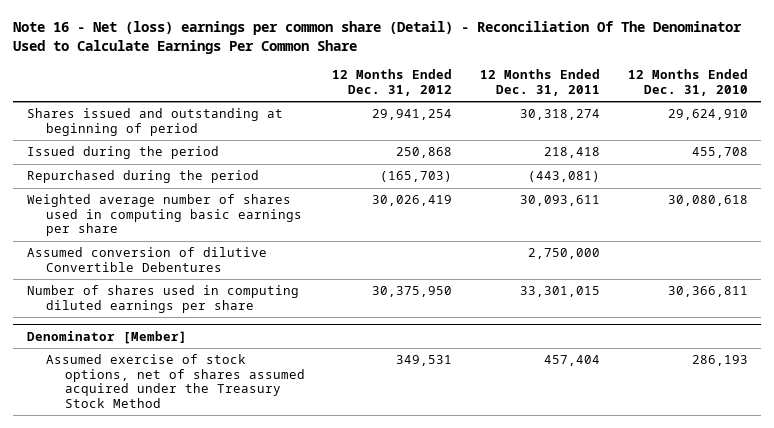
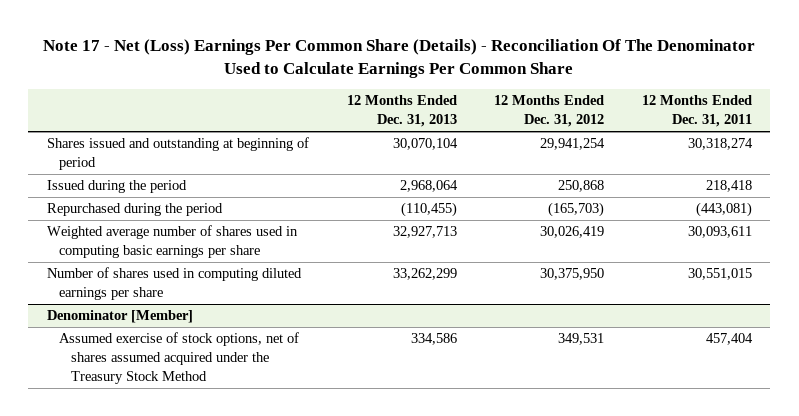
[12,20,742,54] Note 16 - Net (loss) earnings per common share (Detail) - Reconciliation Of The Denominator Used to Calculate Earnings Per Common Share -> [43,39,756,79] Note 17 - Net (Loss) Earnings Per Common Share (Details) - Reconciliation Of The Denominator Used to Calculate Earnings Per Common Share
[627,69,748,96] 12 Months Ended Dec. 31, 2010 -> none
none -> [346,95,457,128] 12 Months Ended Dec. 31, 2013
[26,247,267,272] Assumed conversion of dilutive Convertible Debentures -> none
[519,286,600,298] 33,301,015 -> [687,268,752,281] 30,551,015

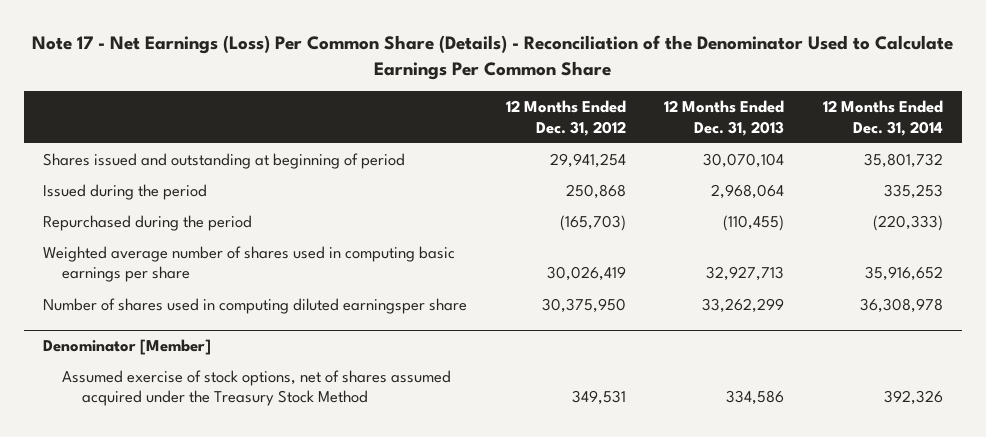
[43,39,756,79] Note 17 - Net (Loss) Earnings Per Common Share (Details) - Reconciliation Of The Denominator Used to Calculate Earnings Per Common Share -> [31,35,953,80] Note 17 - Net Earnings (Loss) Per Common Share (Details) - Reconciliation of the Denominator Used to Calculate Earnings Per Common Share
[641,95,752,128] 12 Months Ended Dec. 31, 2011 -> none
none -> [822,100,943,136] 12 Months Ended Dec. 31, 2014
[47,267,303,301] Number of shares used in computing diluted earnings per share -> [42,298,467,315] Number of shares used in computing diluted earningsper share

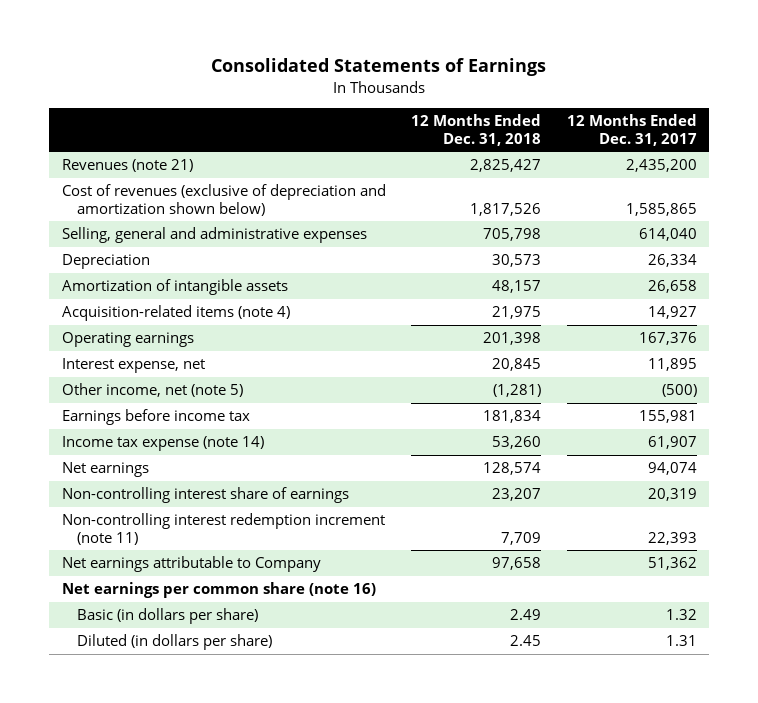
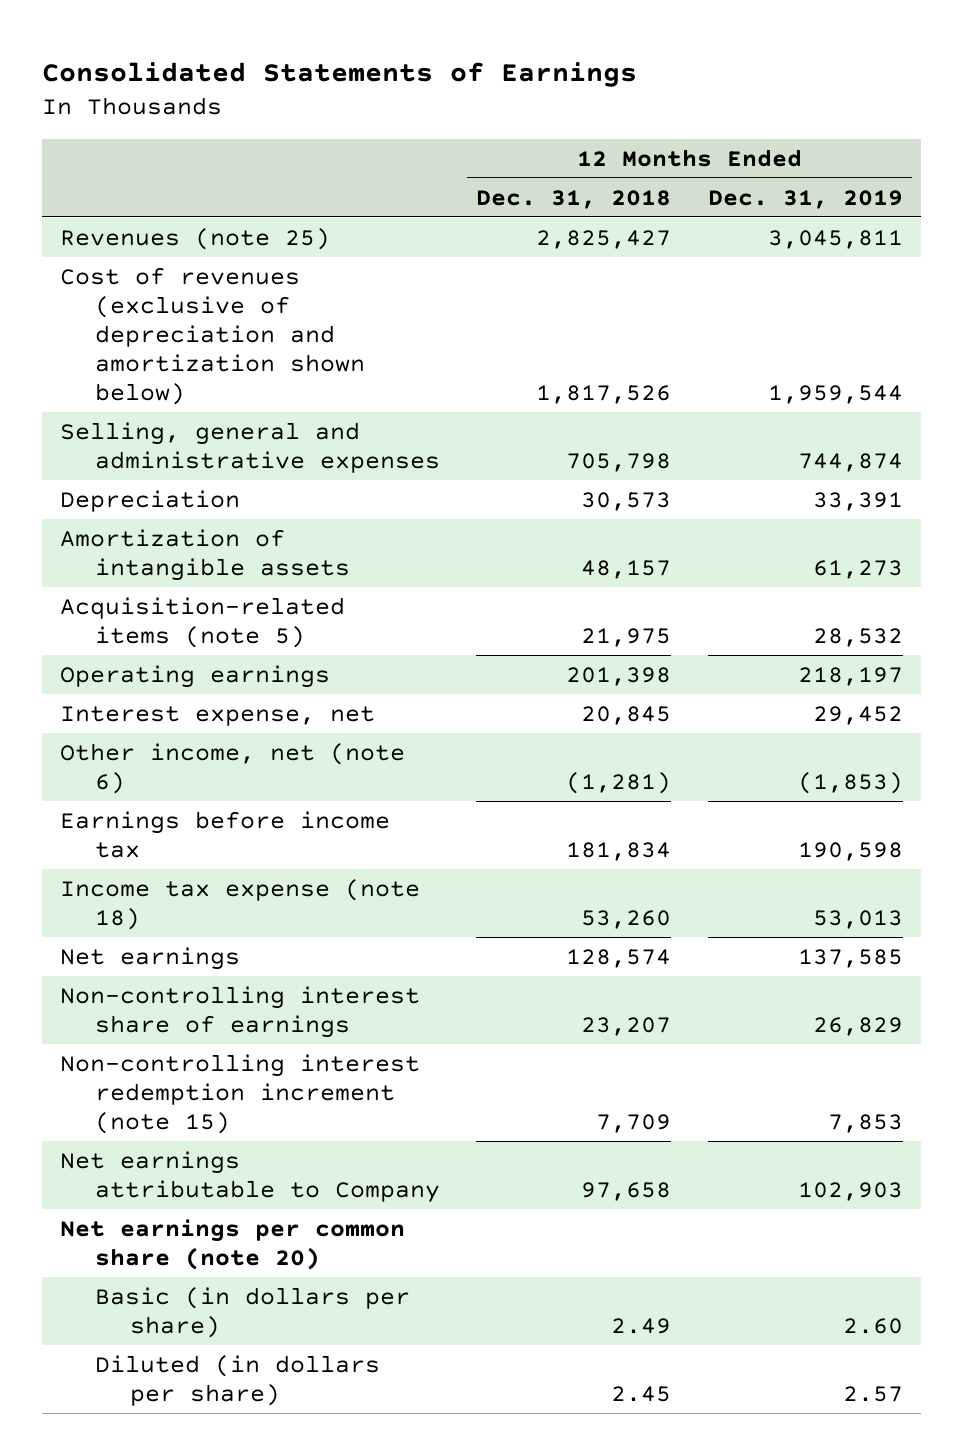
[566,113,697,146] 12 Months Ended Dec. 31, 2017 -> none
none -> [707,189,903,209] Dec. 31, 2019
[61,159,193,173] Revenues (note 21) -> [60,227,331,250] Revenues (note 25)
[61,305,290,322] Acquisition-related items (note 4) -> [60,596,346,648] Acquisition-related items (note 5)
[61,383,243,398] Other income, net (note 5) -> [60,742,406,794] Other income, net (note 6)
[61,436,264,452] Income tax expense (note 14) -> [60,878,421,930] Income tax expense (note 18)
[61,513,385,546] Non-controlling interest redemption increment (note 11) -> [60,1053,421,1134] Non-controlling interest redemption increment (note 15)
[61,582,376,599] Net earnings per common share (note 16) -> [60,1218,406,1270] Net earnings per common share (note 20)

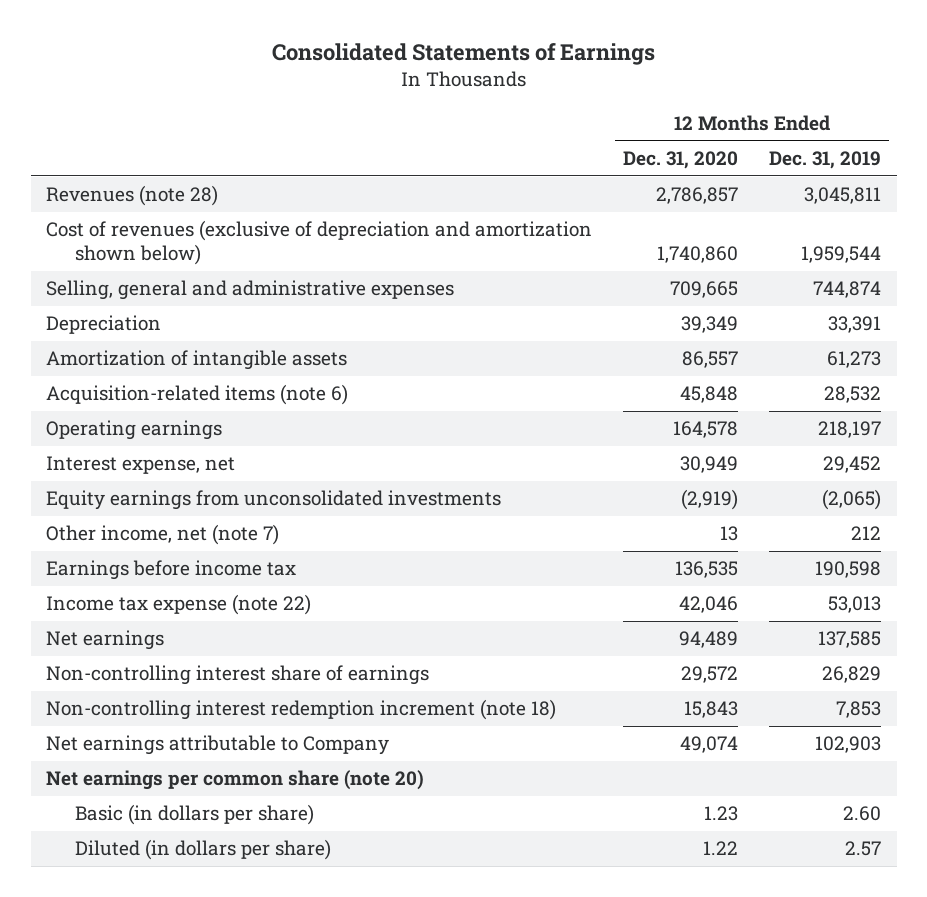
[476,189,672,209] Dec. 31, 2018 -> none
none -> [623,150,739,169] Dec. 31, 2020
[60,227,331,250] Revenues (note 25) -> [46,185,219,207] Revenues (note 28)
[60,596,346,648] Acquisition-related items (note 5) -> [46,384,349,406] Acquisition-related items (note 6)
none -> [46,490,502,511] Equity earnings from unconsolidated investments
[60,742,406,794] Other income, net (note 6) -> [46,524,280,546] Other income, net (note 7)
[797,771,903,794] (1,853) -> [851,526,882,541] 212
[60,878,421,930] Income tax expense (note 18) -> [46,594,312,616] Income tax expense (note 22)
[60,1053,421,1134] Non-controlling interest redemption increment (note 15) -> [46,699,557,721] Non-controlling interest redemption increment (note 18)

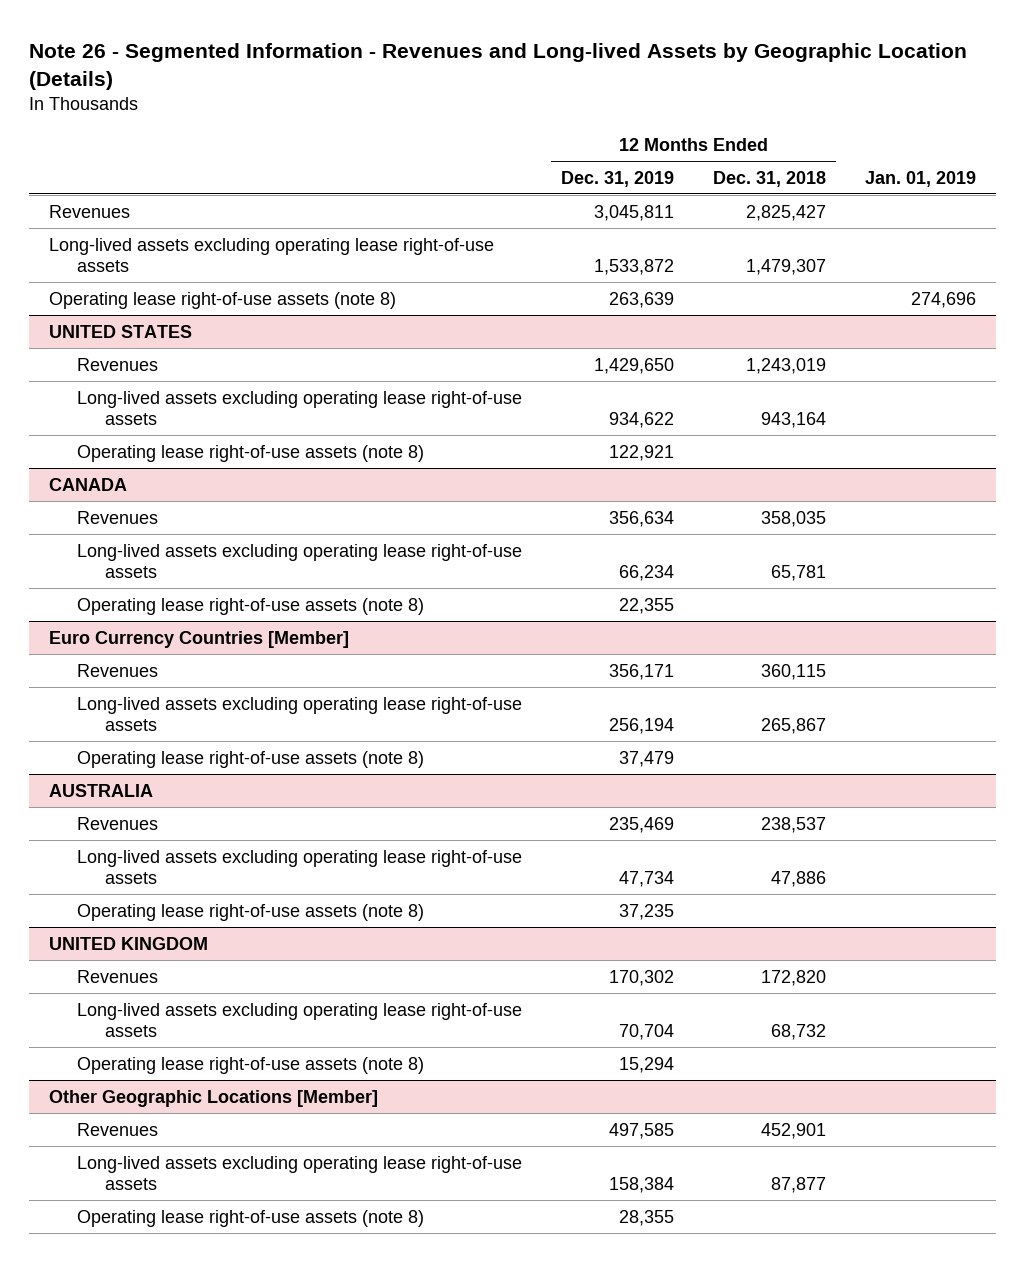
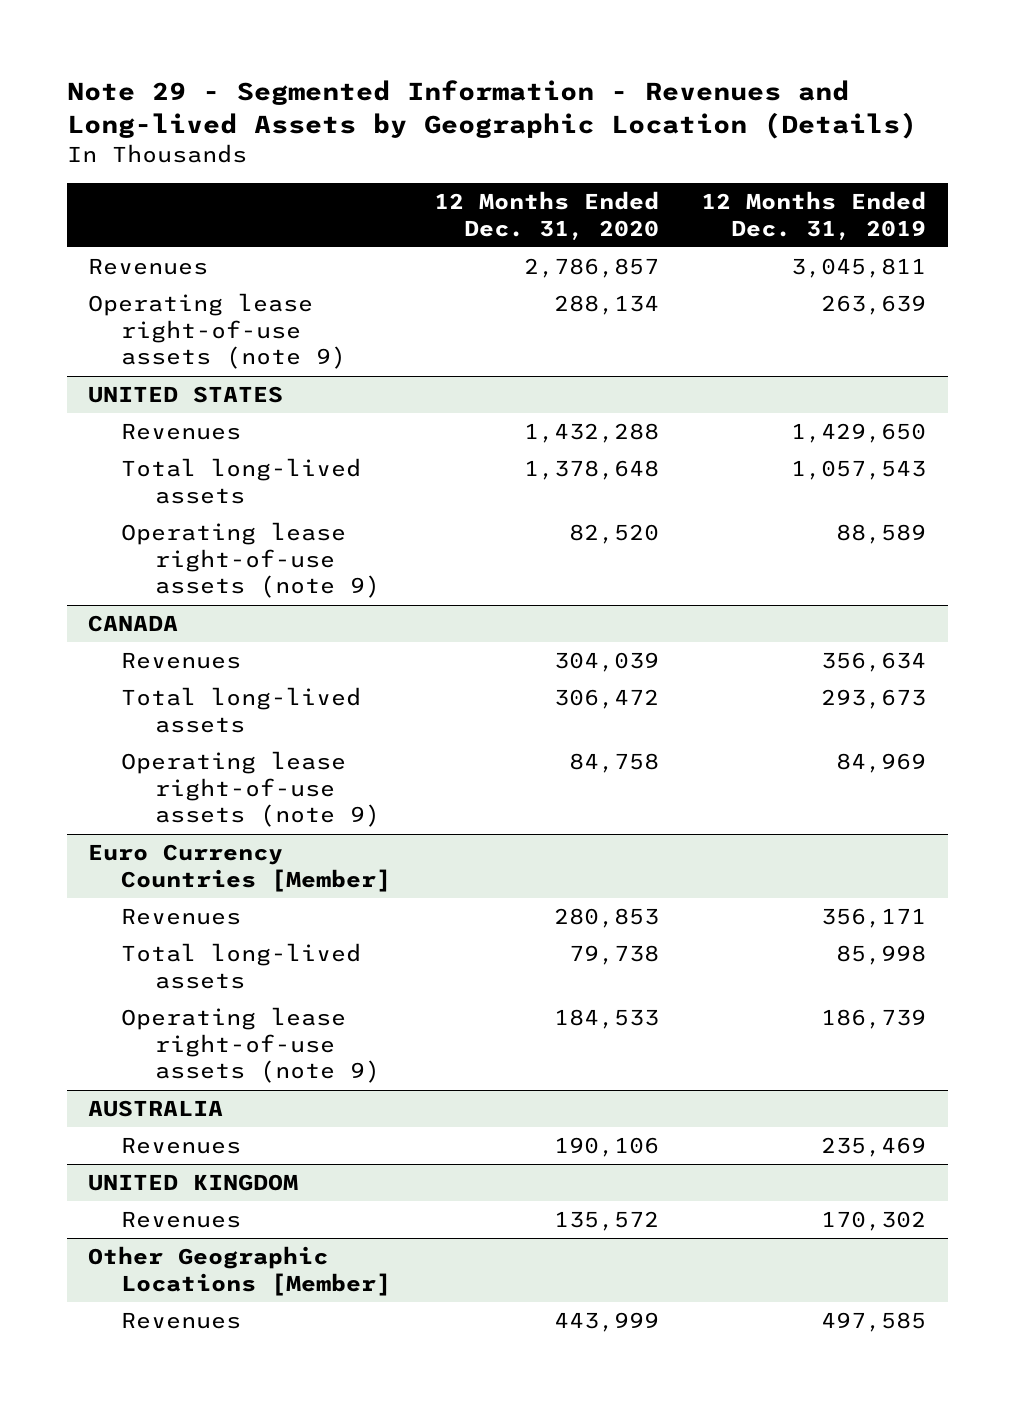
[29,42,968,90] Note 26 - Segmented Information - Revenues and Long-lived Assets by Geographic Location (Details) -> [66,79,917,139] Note 29 - Segmented Information - Revenues and Long-lived Assets by Geographic Location (Details)
[713,170,827,187] Dec. 31, 2018 -> none
[865,170,977,187] Jan. 01, 2019 -> none
none -> [433,191,659,240] 12 Months Ended Dec. 31, 2020
[49,237,495,272] Long-lived assets excluding operating lease right-of-use assets -> none
[49,291,397,309] Operating lease right-of-use assets (note 8) -> [87,293,347,370] Operating lease right-of-use assets (note 9)
[77,390,523,425] Long-lived assets excluding operating lease right-of-use assets -> [121,458,362,504] Total long-lived assets
[609,411,675,428] 934,622 -> [791,460,927,481] 1,057,543
[77,444,425,462] Operating lease right-of-use assets (note 8) -> [121,522,380,599] Operating lease right-of-use assets (note 9)
[609,444,675,461] 122,921 -> [836,524,927,545] 88,589
[77,543,523,578] Long-lived assets excluding operating lease right-of-use assets -> [121,687,362,733] Total long-lived assets
[619,564,675,581] 66,234 -> [821,689,927,710] 293,673
[77,597,425,615] Operating lease right-of-use assets (note 8) -> [121,751,380,828] Operating lease right-of-use assets (note 9)
[619,597,675,614] 22,355 -> [836,753,927,774] 84,969
[77,696,523,731] Long-lived assets excluding operating lease right-of-use assets -> [121,943,362,989] Total long-lived assets
[609,717,675,734] 256,194 -> [836,945,927,966] 85,998
[77,750,425,768] Operating lease right-of-use assets (note 8) -> [121,1007,380,1084] Operating lease right-of-use assets (note 9)
[619,750,675,767] 37,479 -> [821,1009,927,1030] 186,739
[77,849,523,884] Long-lived assets excluding operating lease right-of-use assets -> none
[77,903,425,921] Operating lease right-of-use assets (note 8) -> none
[77,1002,523,1037] Long-lived assets excluding operating lease right-of-use assets -> none
[77,1056,425,1074] Operating lease right-of-use assets (note 8) -> none
[77,1155,523,1190] Long-lived assets excluding operating lease right-of-use assets -> none
[77,1209,425,1227] Operating lease right-of-use assets (note 8) -> none

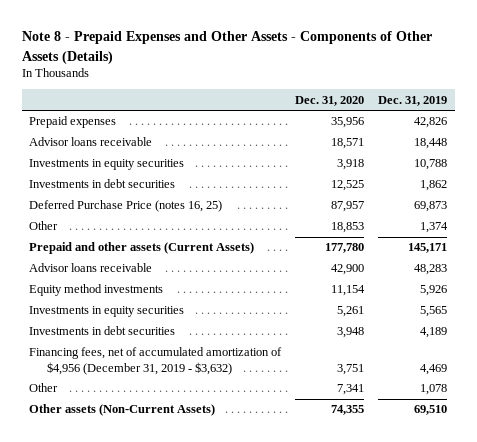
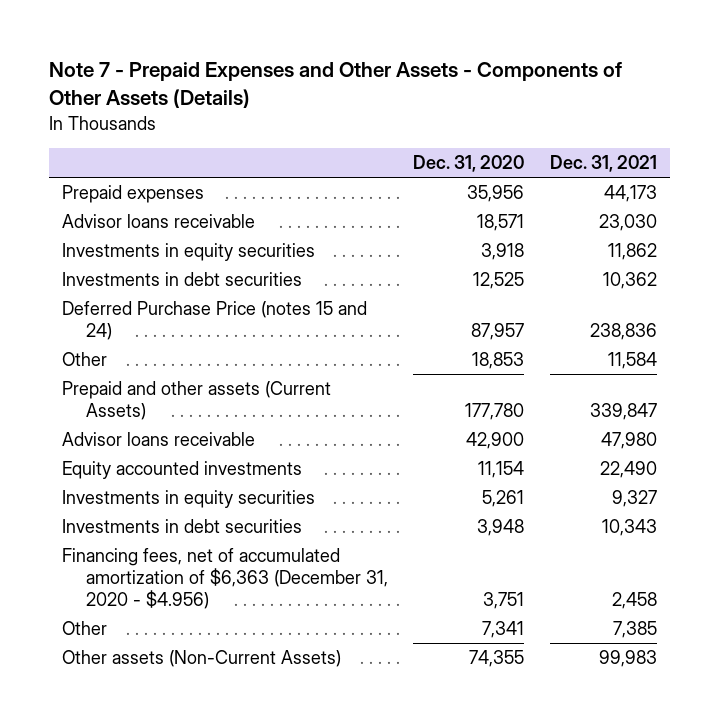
[22,31,433,64] Note 8 - Prepaid Expenses and Other Assets - Components of Other Assets (Details) -> [49,62,623,109] Note 7 - Prepaid Expenses and Other Assets - Components of Other Assets (Details)
[378,95,448,106] Dec. 31, 2019 -> none
none -> [549,154,657,172] Dec. 31, 2021
[29,200,223,213] Deferred Purchase Price (notes 16, 25) -> [62,301,368,341] Deferred Purchase Price (notes 15 and 24)
[29,284,164,297] Equity method investments -> [62,461,303,480] Equity accounted investments
[29,347,283,375] Financing fees, net of accumulated amortization of $4,956 (December 31, 2019 - $3,632) -> [62,548,388,610] Financing fees, net of accumulated amortization of $6,363 (December 31, 2020 - $4.956)

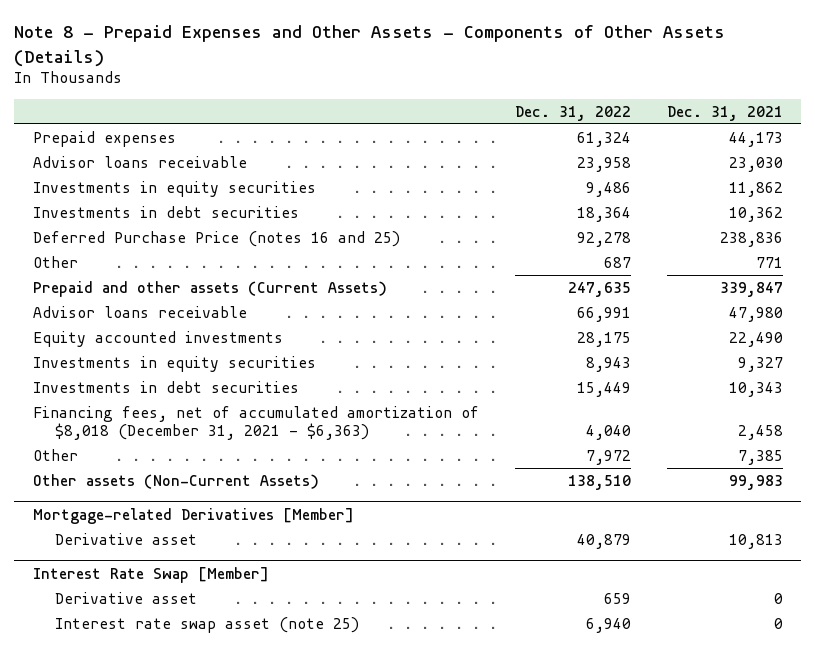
[49,62,623,109] Note 7 - Prepaid Expenses and Other Assets - Components of Other Assets (Details) -> [14,25,726,67] Note 8 - Prepaid Expenses and Other Assets - Components of Other Assets (Details)
[413,154,525,172] Dec. 31, 2020 -> none
none -> [514,105,631,121] Dec. 31, 2022
[62,301,368,341] Deferred Purchase Price (notes 15 and 24) -> [32,230,400,247] Deferred Purchase Price (notes 16 and 25)
[607,352,657,370] 11,584 -> [755,256,783,268] 771
[62,548,388,610] Financing fees, net of accumulated amortization of $6,363 (December 31, 2020 - $4.956) -> [32,405,479,440] Financing fees, net of accumulated amortization of $8,018 (December 31, 2021 - $6,363)
none -> [32,507,354,524] Mortgage-related Derivatives [Member]
none -> [55,532,198,545] Derivative asset
none -> [32,566,269,583] Interest Rate Swap [Member]
none -> [55,591,198,604] Derivative asset
none -> [55,616,360,633] Interest rate swap asset (note 25)

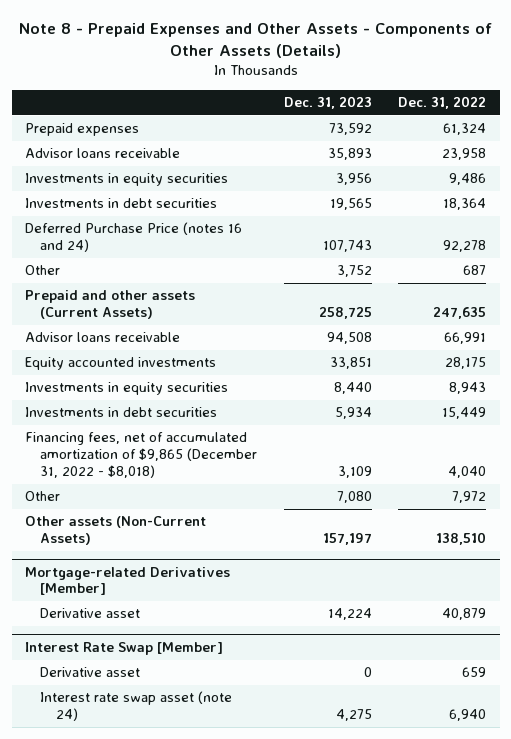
[666,105,783,121] Dec. 31, 2021 -> none
none -> [283,96,372,110] Dec. 31, 2023
[32,230,400,247] Deferred Purchase Price (notes 16 and 25) -> [24,222,242,253] Deferred Purchase Price (notes 16 and 24)
[32,405,479,440] Financing fees, net of accumulated amortization of $8,018 (December 31, 2021 - $6,363) -> [24,432,258,478] Financing fees, net of accumulated amortization of $9,865 (December 31, 2022 - $8,018)
[55,616,360,633] Interest rate swap asset (note 25) -> [40,691,233,722] Interest rate swap asset (note 24)

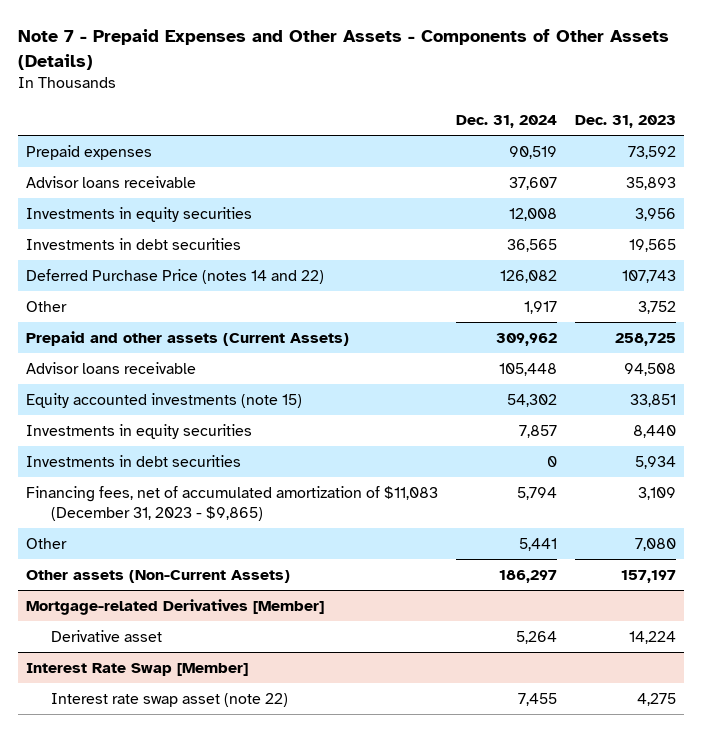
[18,22,492,59] Note 8 - Prepaid Expenses and Other Assets - Components of Other Assets (Details) -> [17,29,669,70] Note 7 - Prepaid Expenses and Other Assets - Components of Other Assets (Details)
[398,96,487,110] Dec. 31, 2022 -> none
none -> [455,114,557,128] Dec. 31, 2024
[24,222,242,253] Deferred Purchase Price (notes 16 and 24) -> [26,269,325,285] Deferred Purchase Price (notes 14 and 22)
[24,357,216,371] Equity accounted investments -> [26,393,303,409] Equity accounted investments (note 15)
[24,432,258,478] Financing fees, net of accumulated amortization of $9,865 (December 31, 2022 - $8,018) -> [26,486,439,522] Financing fees, net of accumulated amortization of $11,083 (December 31, 2023 - $9,865)
[40,667,141,678] Derivative asset -> none
[40,691,233,722] Interest rate swap asset (note 24) -> [51,693,289,708] Interest rate swap asset (note 22)

